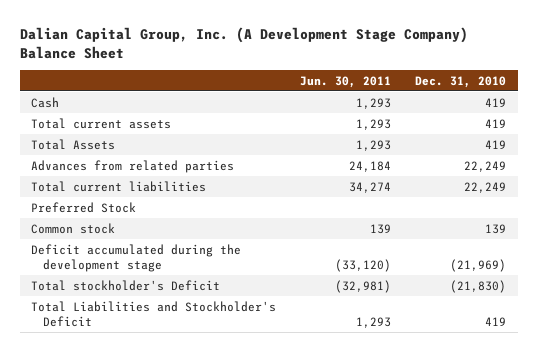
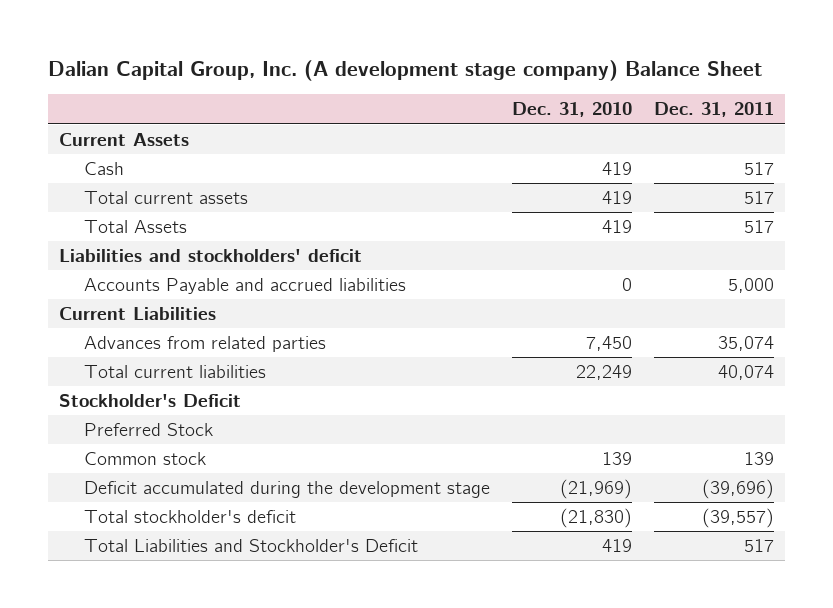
[19,26,468,59] Dalian Capital Group, Inc. (A Development Stage Company) Balance Sheet -> [47,60,762,82] Dalian Capital Group, Inc. (A development stage company) Balance Sheet
[300,75,392,88] Jun. 30, 2011 -> none
none -> [654,102,775,118] Dec. 31, 2011
none -> [58,132,189,146] Current Assets
none -> [58,248,362,262] Liabilities and stockholders' deficit
none -> [84,277,407,294] Accounts Payable and accrued liabilities
none -> [58,306,216,320] Current Liabilities
[464,160,507,172] 22,249 -> [586,335,633,351] 7,450
none -> [58,393,241,407] Stockholder's Deficit
[31,279,221,291] Total stockholder's Deficit -> [84,509,297,523] Total stockholder's deficit

